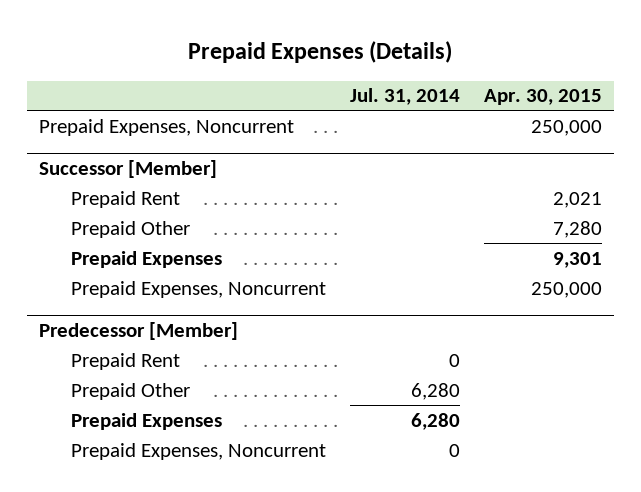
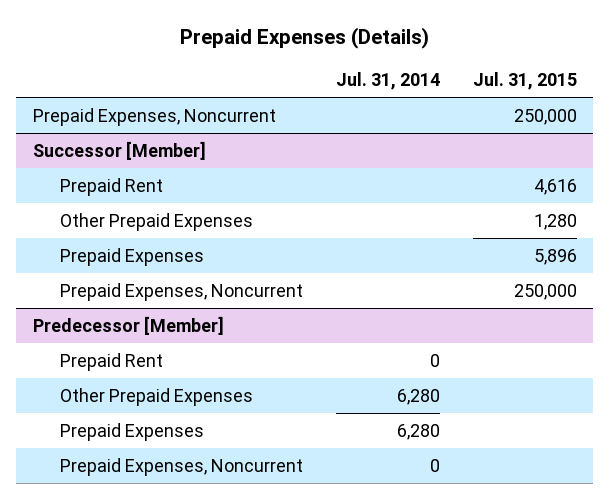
[483,89,602,106] Apr. 30, 2015 -> none
none -> [472,71,577,90] Jul. 31, 2015
[70,220,190,238] Prepaid Other -> [59,213,253,232] Other Prepaid Expenses
[70,382,190,400] Prepaid Other -> [59,388,253,407] Other Prepaid Expenses

